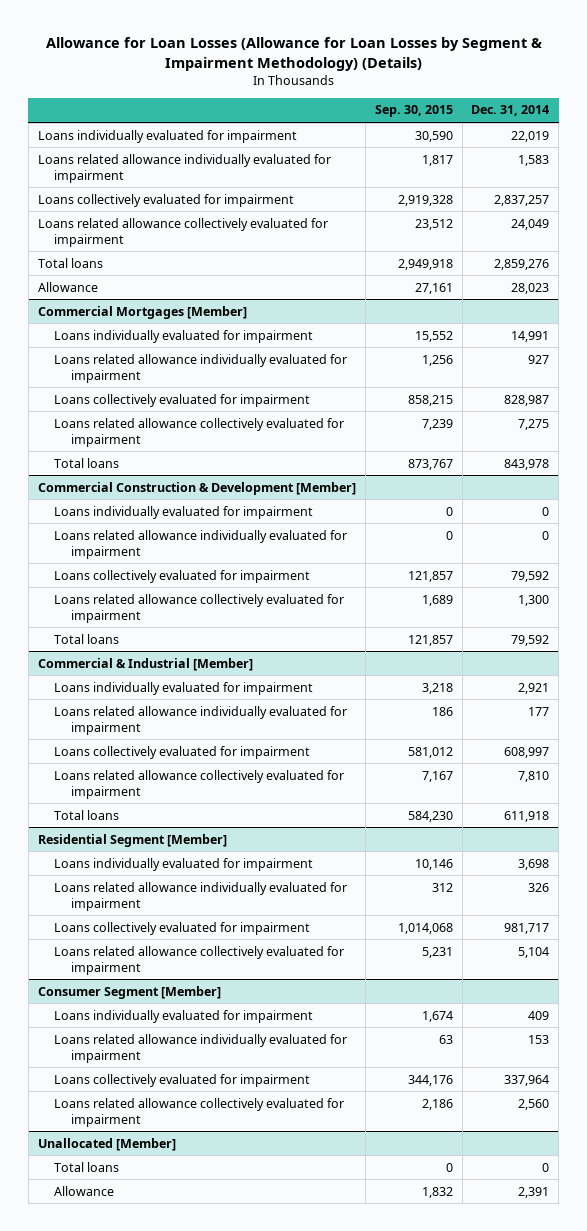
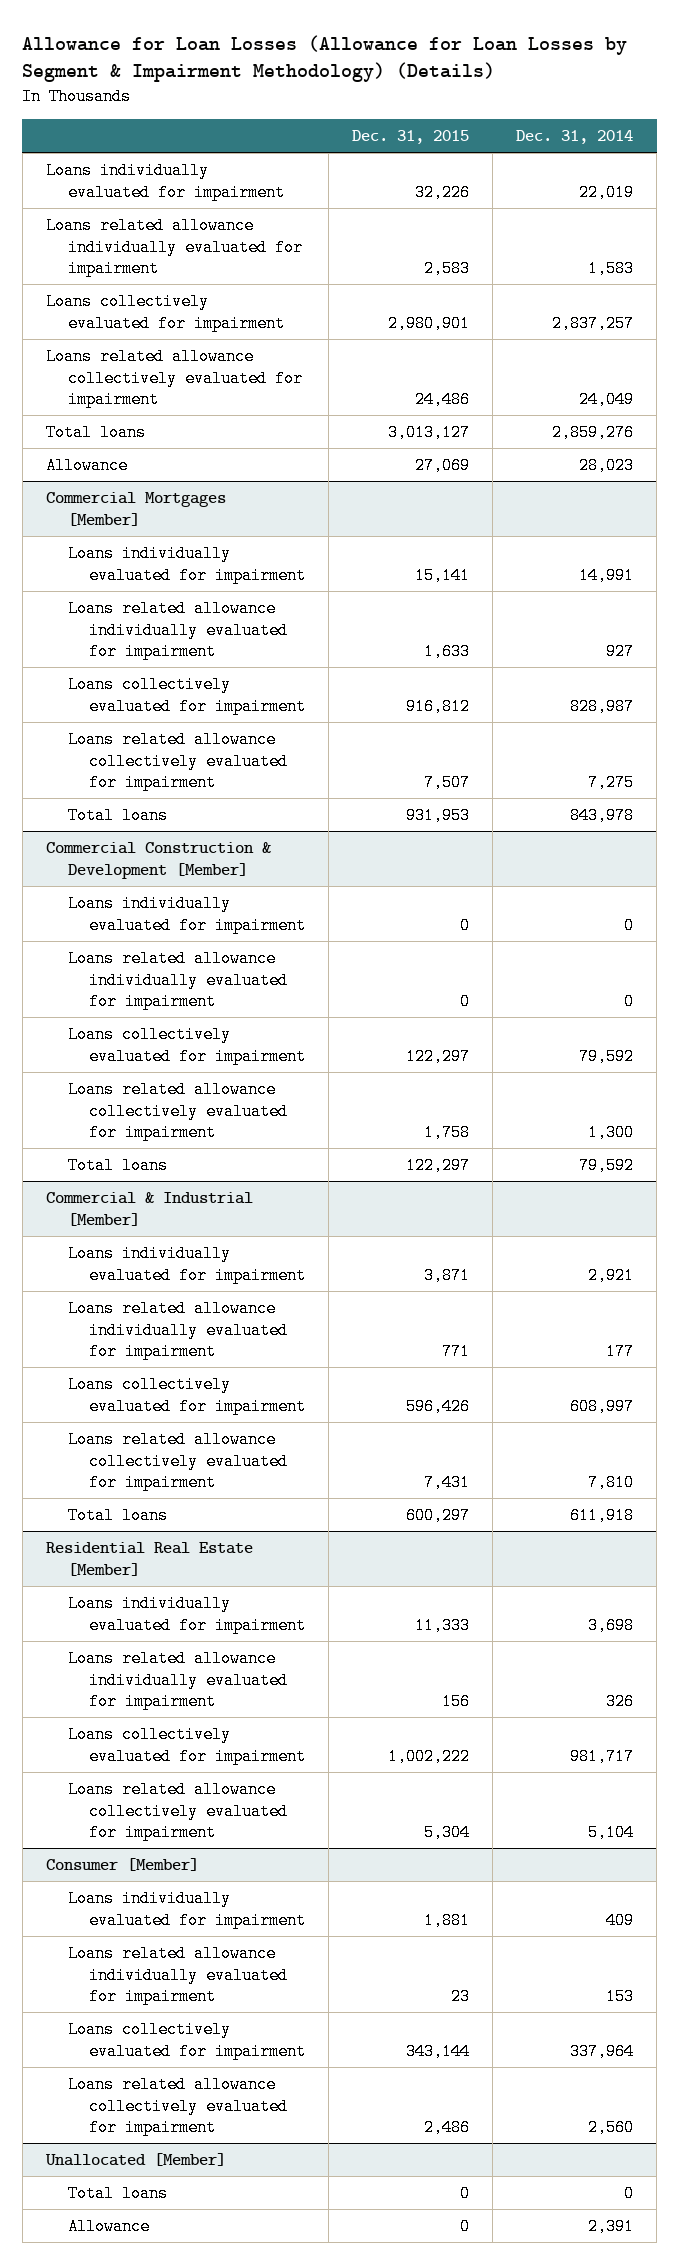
[374,105,453,118] Sep. 30, 2015 -> none
none -> [352,130,470,145] Dec. 31, 2015
[37,833,227,847] Residential Segment [Member] -> [45,1541,253,1576] Residential Real Estate [Member]
[37,985,221,999] Consumer Segment [Member] -> [45,1857,199,1871] Consumer [Member]

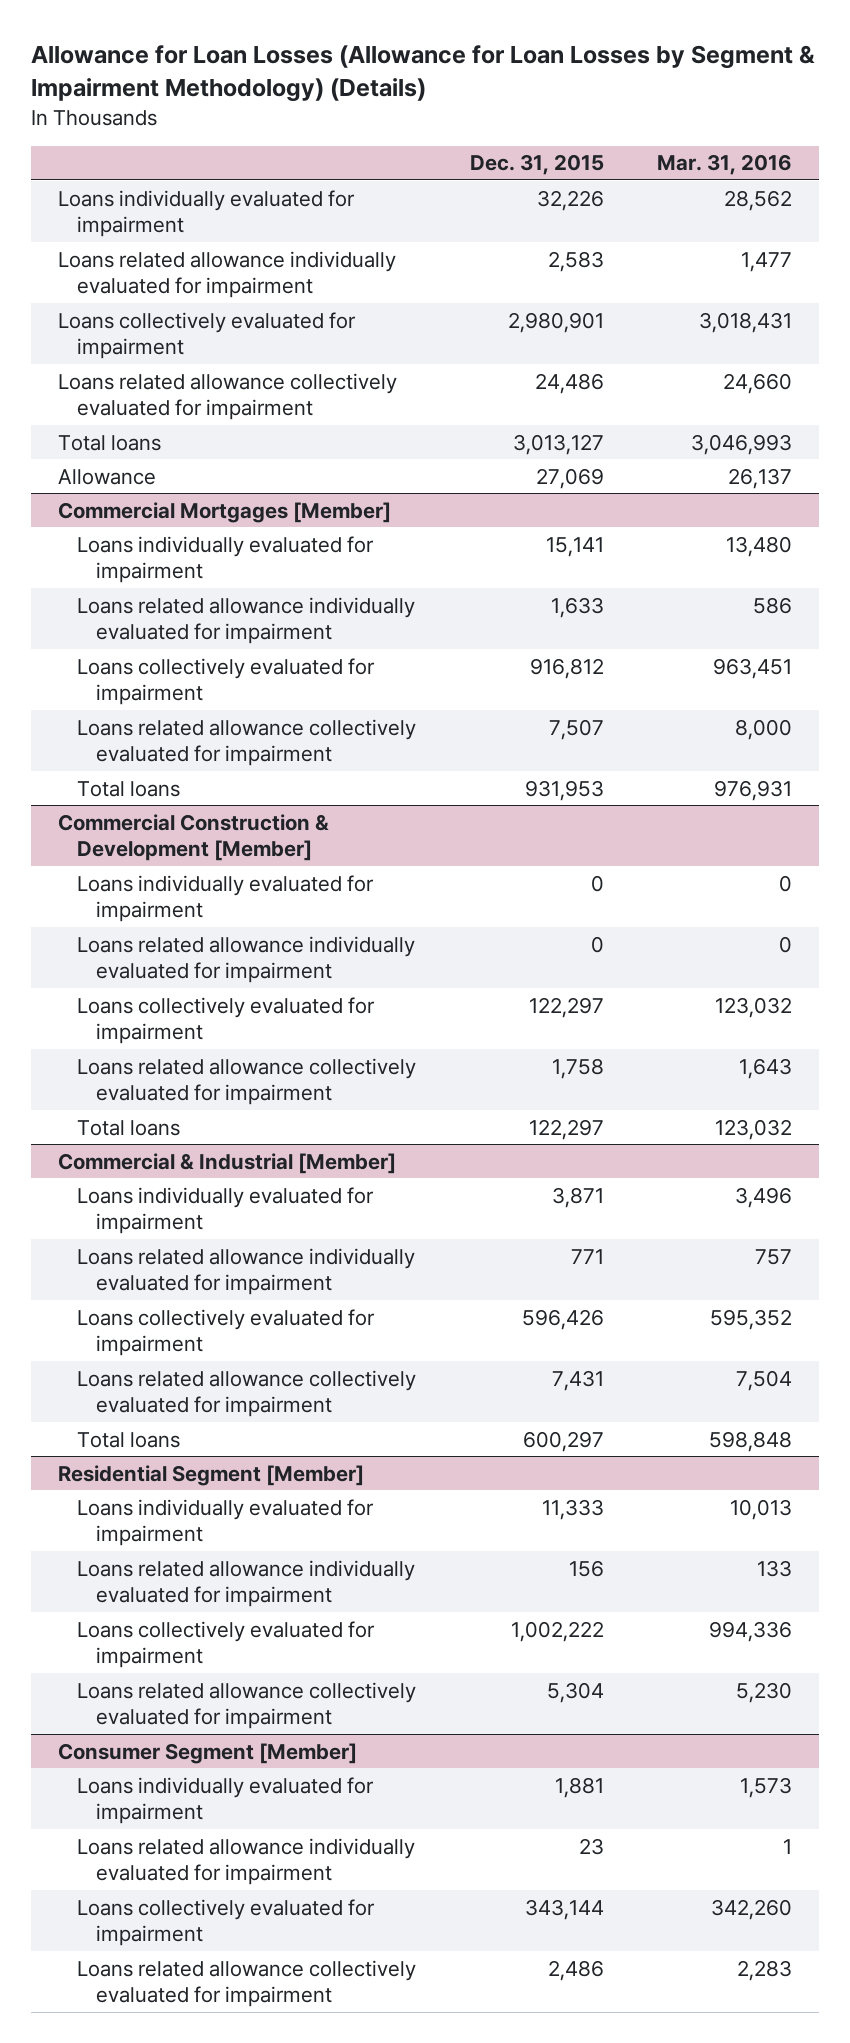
[516,130,634,145] Dec. 31, 2014 -> none
none -> [657,154,793,176] Mar. 31, 2016
[45,1541,253,1576] Residential Real Estate [Member] -> [57,1464,364,1486] Residential Segment [Member]
[45,1857,199,1871] Consumer [Member] -> [57,1742,357,1764] Consumer Segment [Member]
[44,2152,226,2166] Unallocated [Member] -> none
[67,2184,168,2202] Total loans -> none
[67,2217,150,2235] Allowance -> none

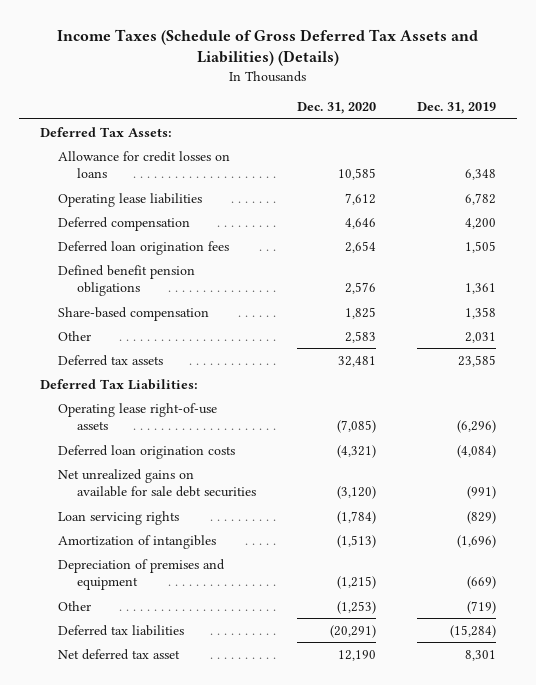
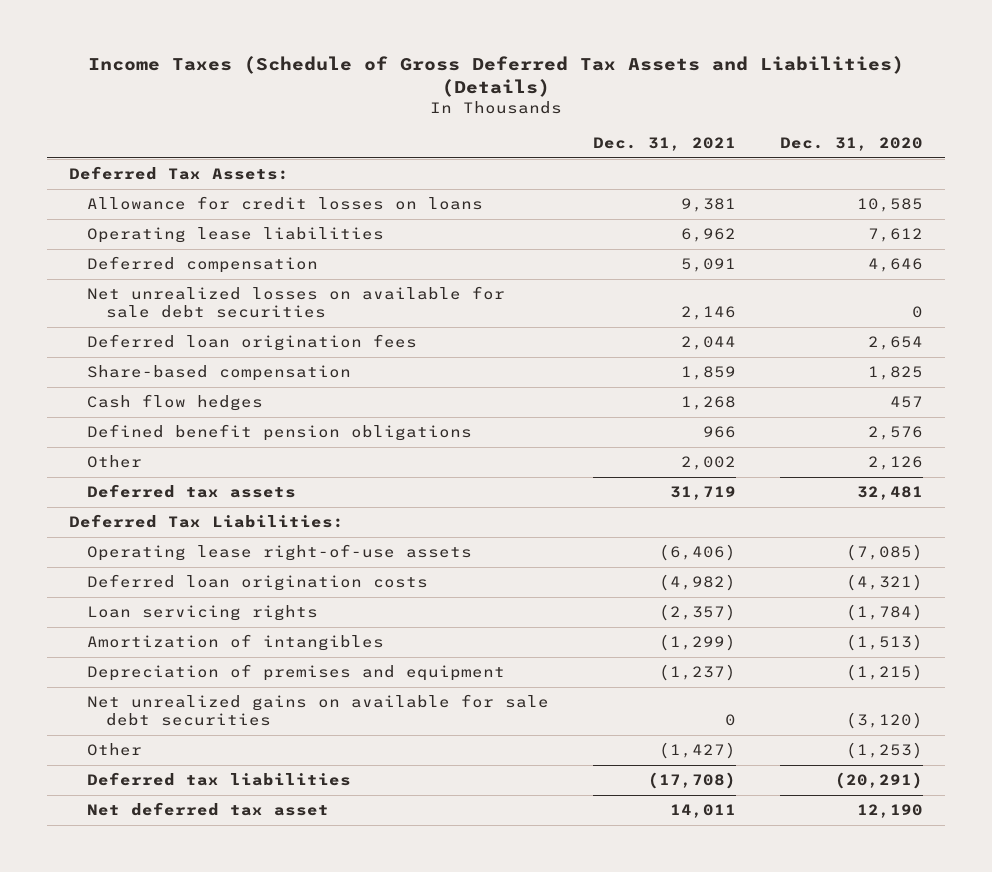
[417,102,497,115] Dec. 31, 2019 -> none
none -> [593,136,737,151] Dec. 31, 2021
none -> [87,286,506,319] Net unrealized losses on available for sale debt securities
none -> [87,394,264,412] Cash flow hedges
[58,264,196,297] Defined benefit pension obligations -> [87,424,473,442] Defined benefit pension obligations
[344,330,376,343] 2,583 -> [867,456,923,471] 2,126
[58,468,256,498] Net unrealized gains on available for sale debt securities -> [87,694,550,727] Net unrealized gains on available for sale debt securities

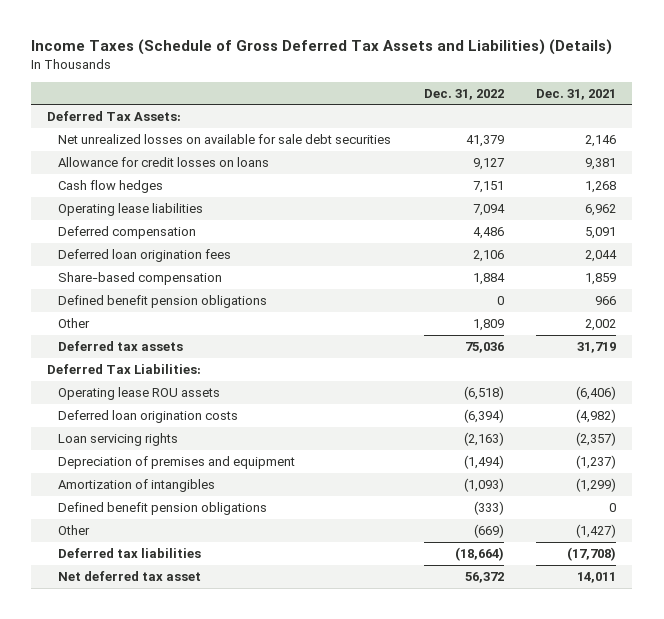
[779,136,923,151] Dec. 31, 2020 -> none
none -> [423,88,504,100] Dec. 31, 2022
[87,286,506,319] Net unrealized losses on available for sale debt securities -> [57,134,391,145] Net unrealized losses on available for sale debt securities
[87,394,264,412] Cash flow hedges -> [57,180,163,194] Cash flow hedges
[87,544,473,562] Operating lease right-of-use assets -> [57,387,220,401] Operating lease ROU assets
[87,694,550,727] Net unrealized gains on available for sale debt securities -> none
[87,634,385,652] Amortization of intangibles -> [57,479,215,493] Amortization of intangibles
none -> [57,502,267,516] Defined benefit pension obligations

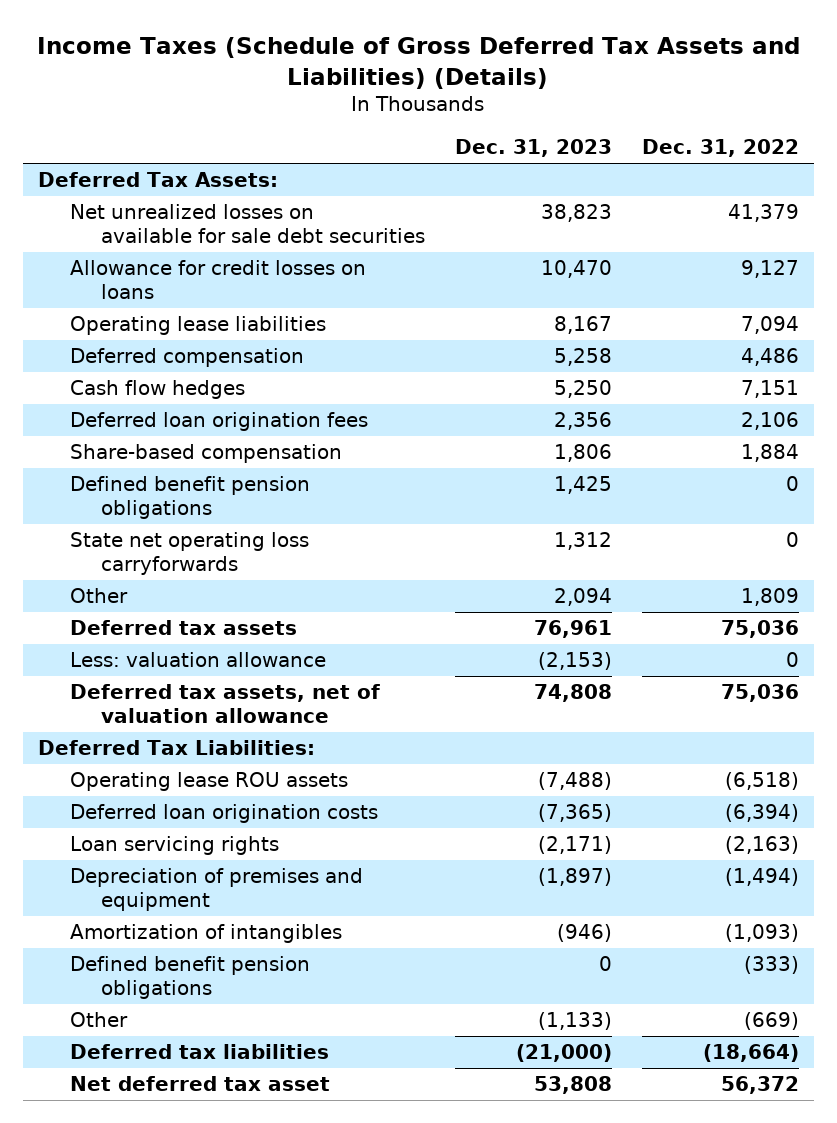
[536,88,617,100] Dec. 31, 2021 -> none
none -> [454,139,612,158] Dec. 31, 2023
[57,180,163,194] Cash flow hedges -> [69,380,245,400] Cash flow hedges
none -> [69,532,309,576] State net operating loss carryforwards
none -> [69,652,326,668] Less: valuation allowance
none -> [69,684,380,724] Deferred tax assets, net of valuation allowance

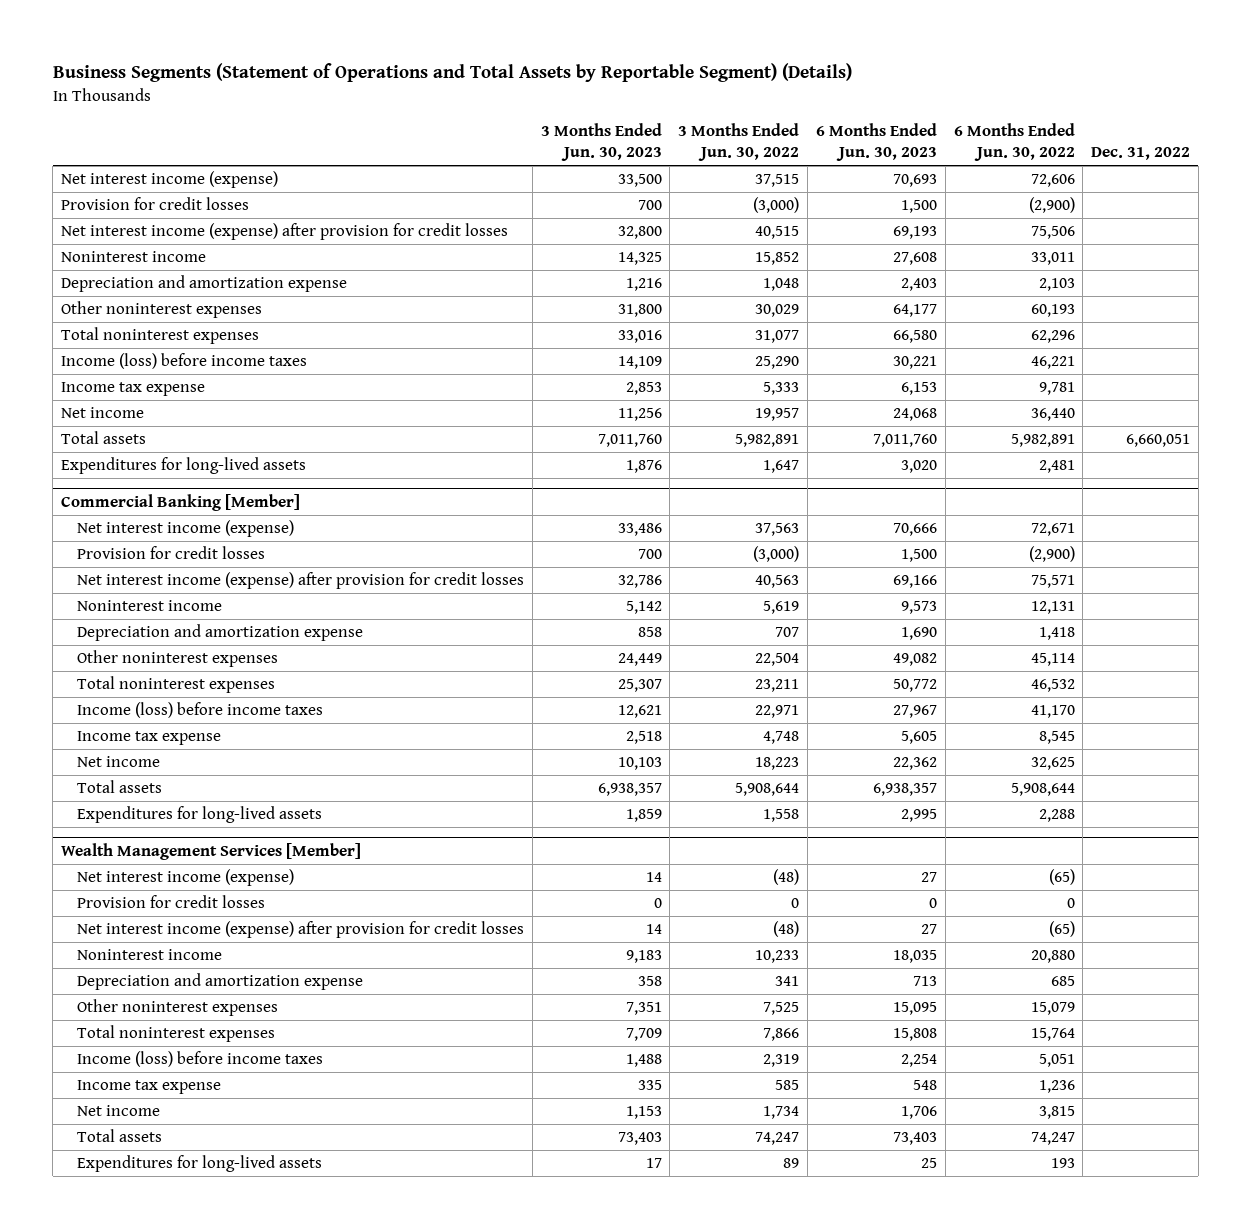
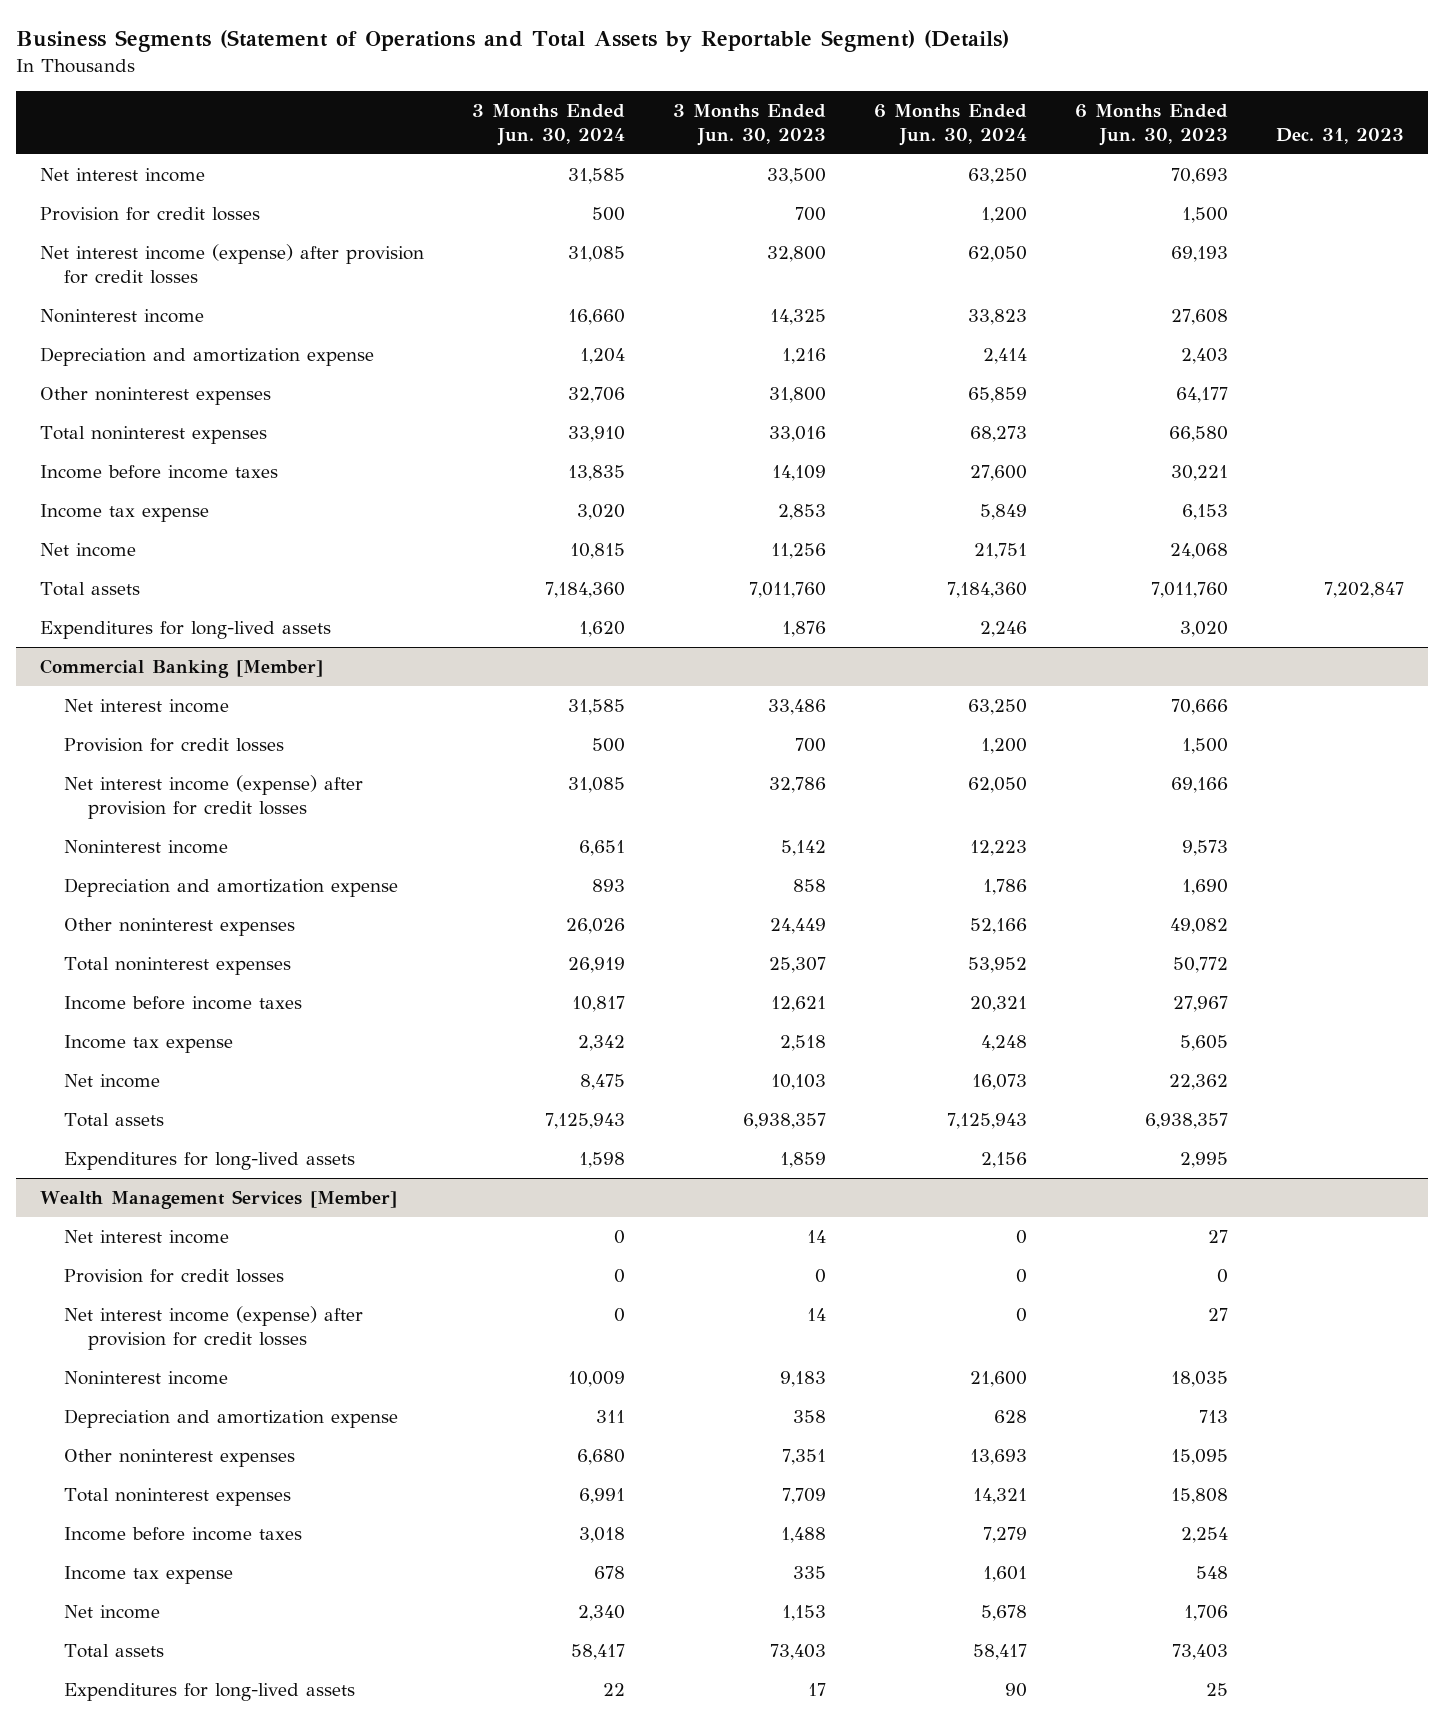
[678,122,800,162] 3 Months Ended Jun. 30, 2022 -> none
[953,122,1075,162] 6 Months Ended Jun. 30, 2022 -> none
[1091,147,1191,161] Dec. 31, 2022 -> none
none -> [472,104,626,146] 3 Months Ended Jun. 30, 2024
none -> [873,104,1027,146] 6 Months Ended Jun. 30, 2024
none -> [1275,127,1404,144] Dec. 31, 2023
[61,171,279,189] Net interest income (expense) -> [40,168,206,183] Net interest income
[61,353,308,370] Income (loss) before income taxes -> [40,465,279,480] Income before income taxes
[77,520,295,538] Net interest income (expense) -> [64,699,230,714] Net interest income
[77,702,324,719] Income (loss) before income taxes -> [64,996,303,1011] Income before income taxes
[77,869,295,887] Net interest income (expense) -> [64,1230,230,1245] Net interest income
[77,1051,324,1068] Income (loss) before income taxes -> [64,1527,303,1542] Income before income taxes

